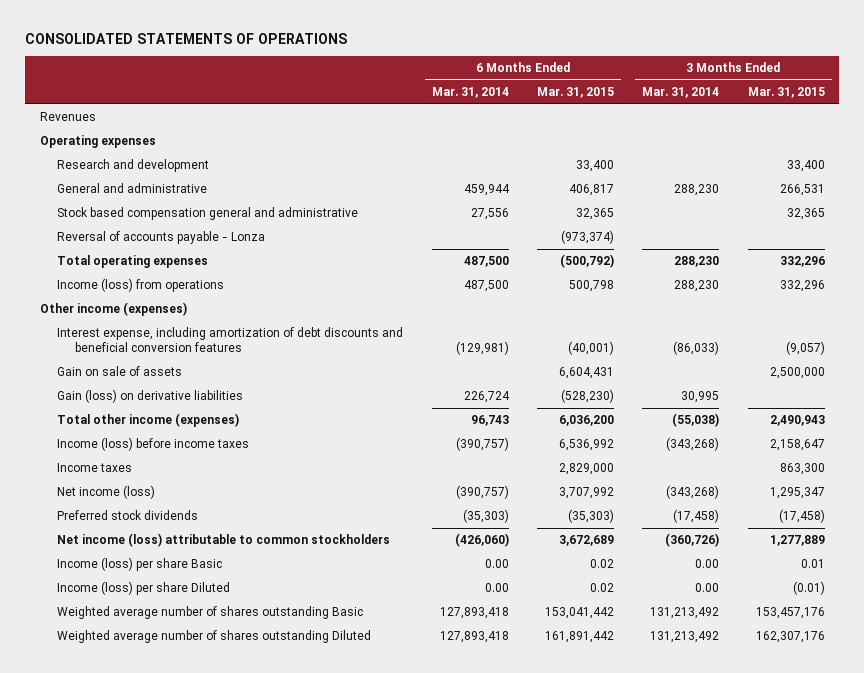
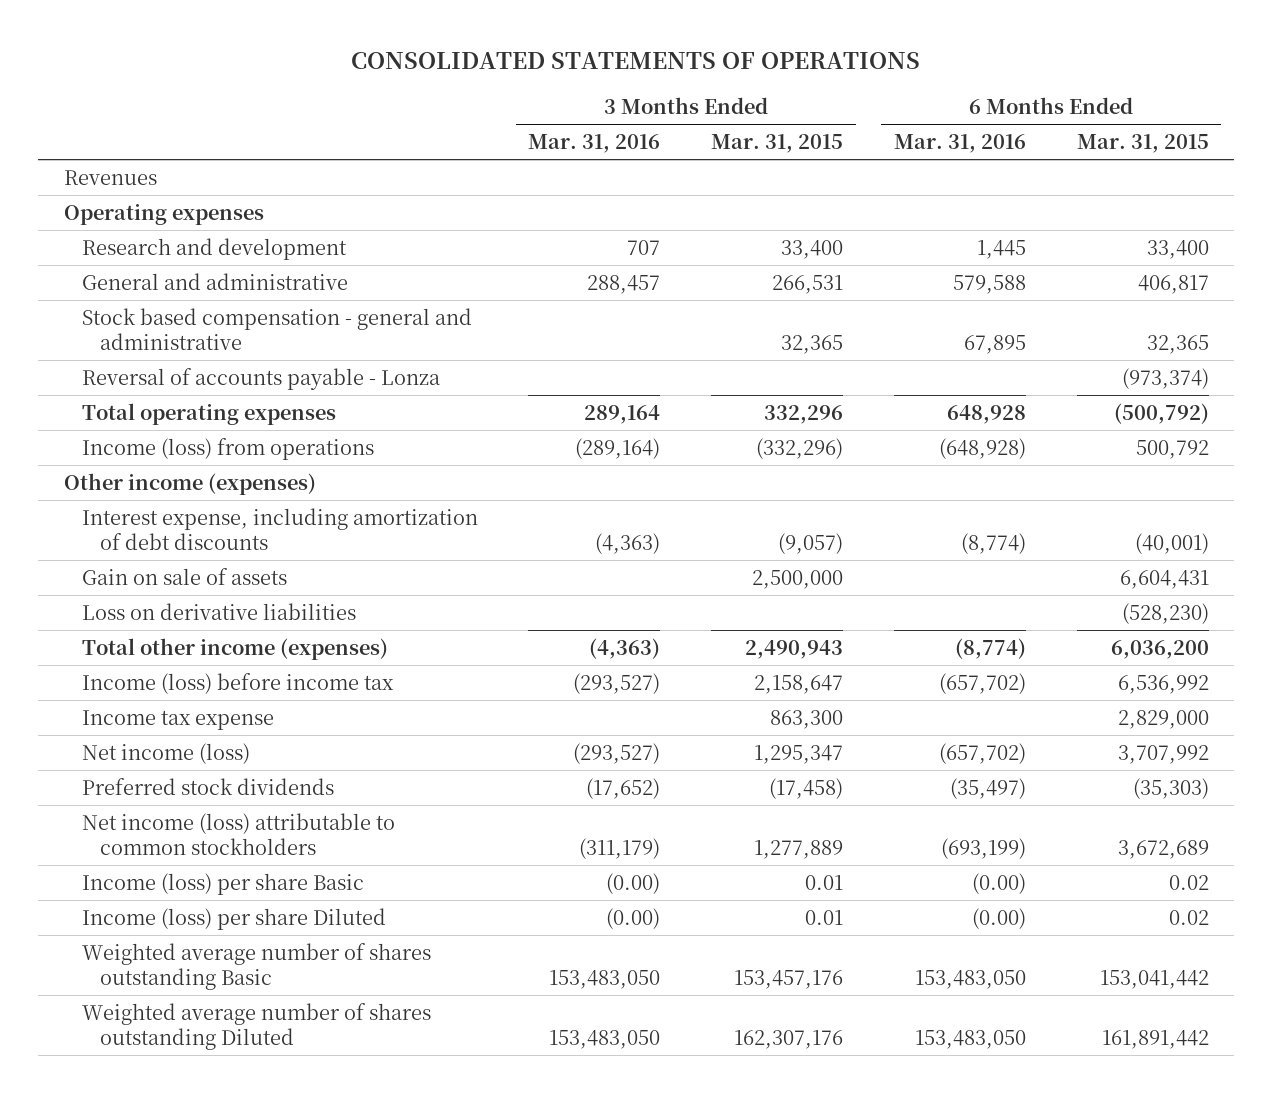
[431,87,509,99] Mar. 31, 2014 -> none
[642,87,720,99] Mar. 31, 2014 -> none
none -> [528,133,661,153] Mar. 31, 2016
none -> [893,133,1026,153] Mar. 31, 2016
[57,207,359,221] Stock based compensation general and administrative -> [81,307,472,350] Stock based compensation - general and administrative
[568,280,614,293] 500,798 -> [1135,439,1209,459] 500,792
[779,280,825,293] 332,296 -> [756,437,844,459] (332,296)
[57,327,404,353] Interest expense, including amortization of debt discounts and beneficial conversion features -> [81,507,478,550] Interest expense, including amortization of debt discounts
[57,389,244,404] Gain (loss) on derivative liabilities -> [81,602,356,620] Loss on derivative liabilities
[57,437,250,452] Income (loss) before income taxes -> [81,672,394,694] Income (loss) before income tax
[57,463,133,473] Income taxes -> [81,709,274,730] Income tax expense
[792,581,825,596] (0.01) -> [805,909,844,925] 0.01

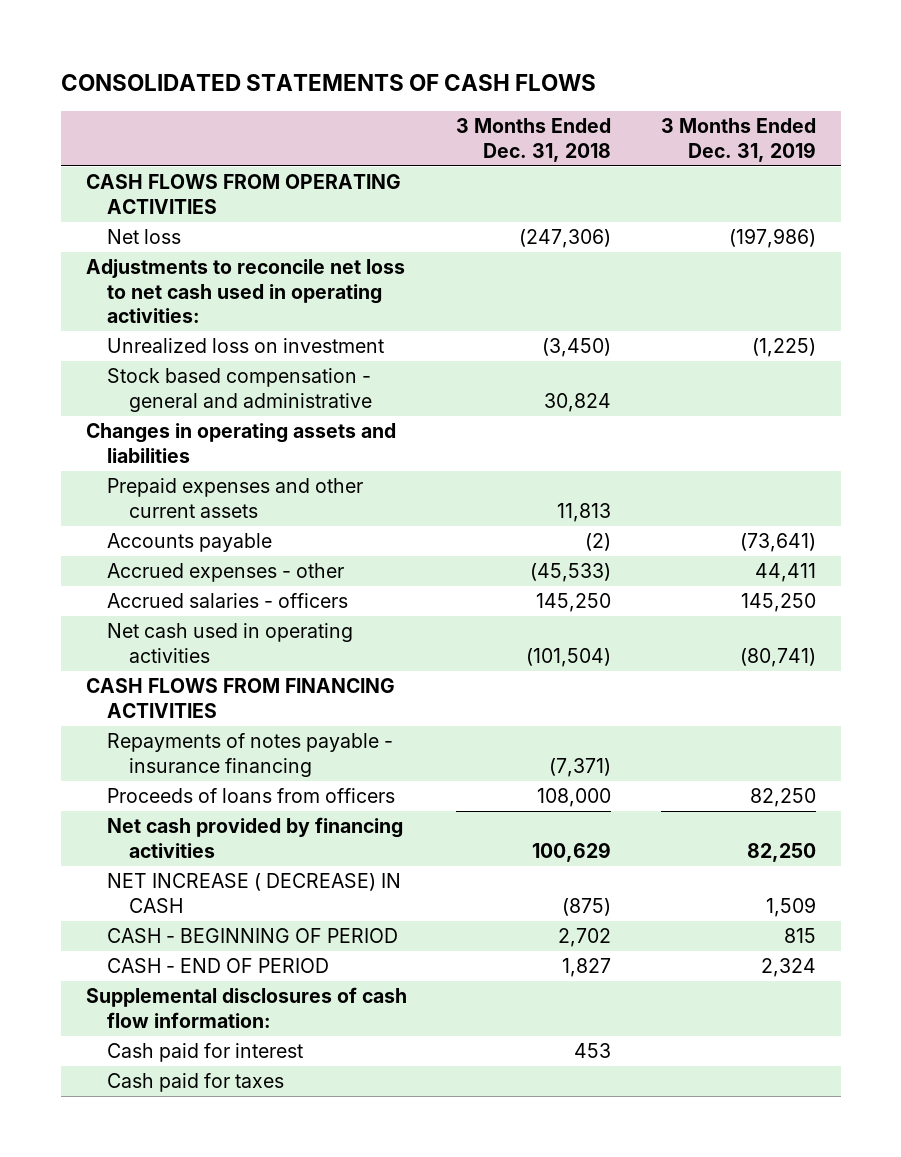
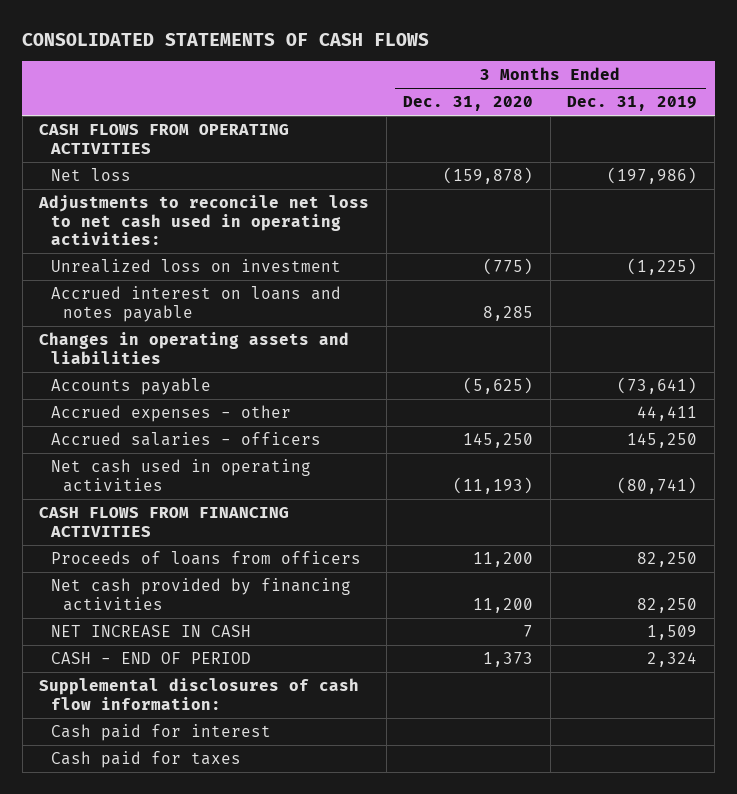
[456,118,612,162] 3 Months Ended Dec. 31, 2018 -> none
none -> [403,96,534,112] Dec. 31, 2020
[107,368,373,412] Stock based compensation - general and administrative -> none
none -> [51,285,342,322] Accrued interest on loans and notes payable
[107,478,364,518] Prepaid expenses and other current assets -> none
[107,733,394,777] Repayments of notes payable - insurance financing -> none
[107,928,399,944] CASH - BEGINNING OF PERIOD -> none
[107,873,402,913] NET INCREASE ( DECREASE) IN CASH -> [51,624,252,637] NET INCREASE IN CASH

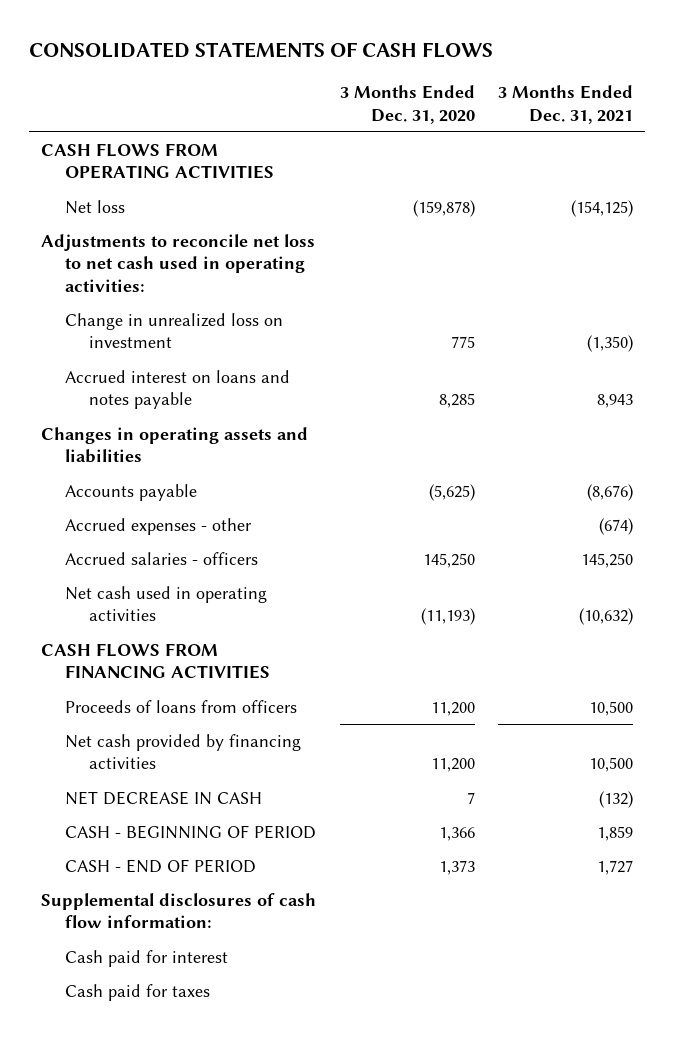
[567,96,698,112] Dec. 31, 2019 -> none
none -> [498,85,634,124] 3 Months Ended Dec. 31, 2021
[51,258,342,273] Unrealized loss on investment -> [65,312,284,349] Change in unrealized loss on investment
[483,257,534,275] (775) -> [450,336,475,349] 775
[51,624,252,637] NET INCREASE IN CASH -> [65,790,263,805] NET DECREASE IN CASH
none -> [65,824,317,839] CASH - BEGINNING OF PERIOD

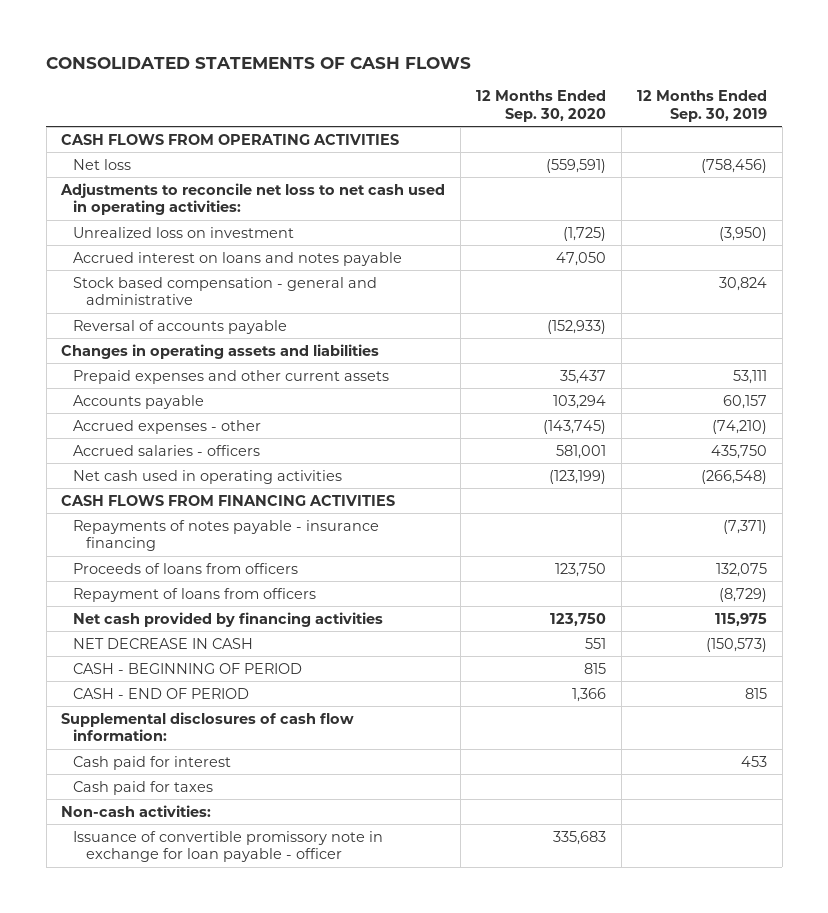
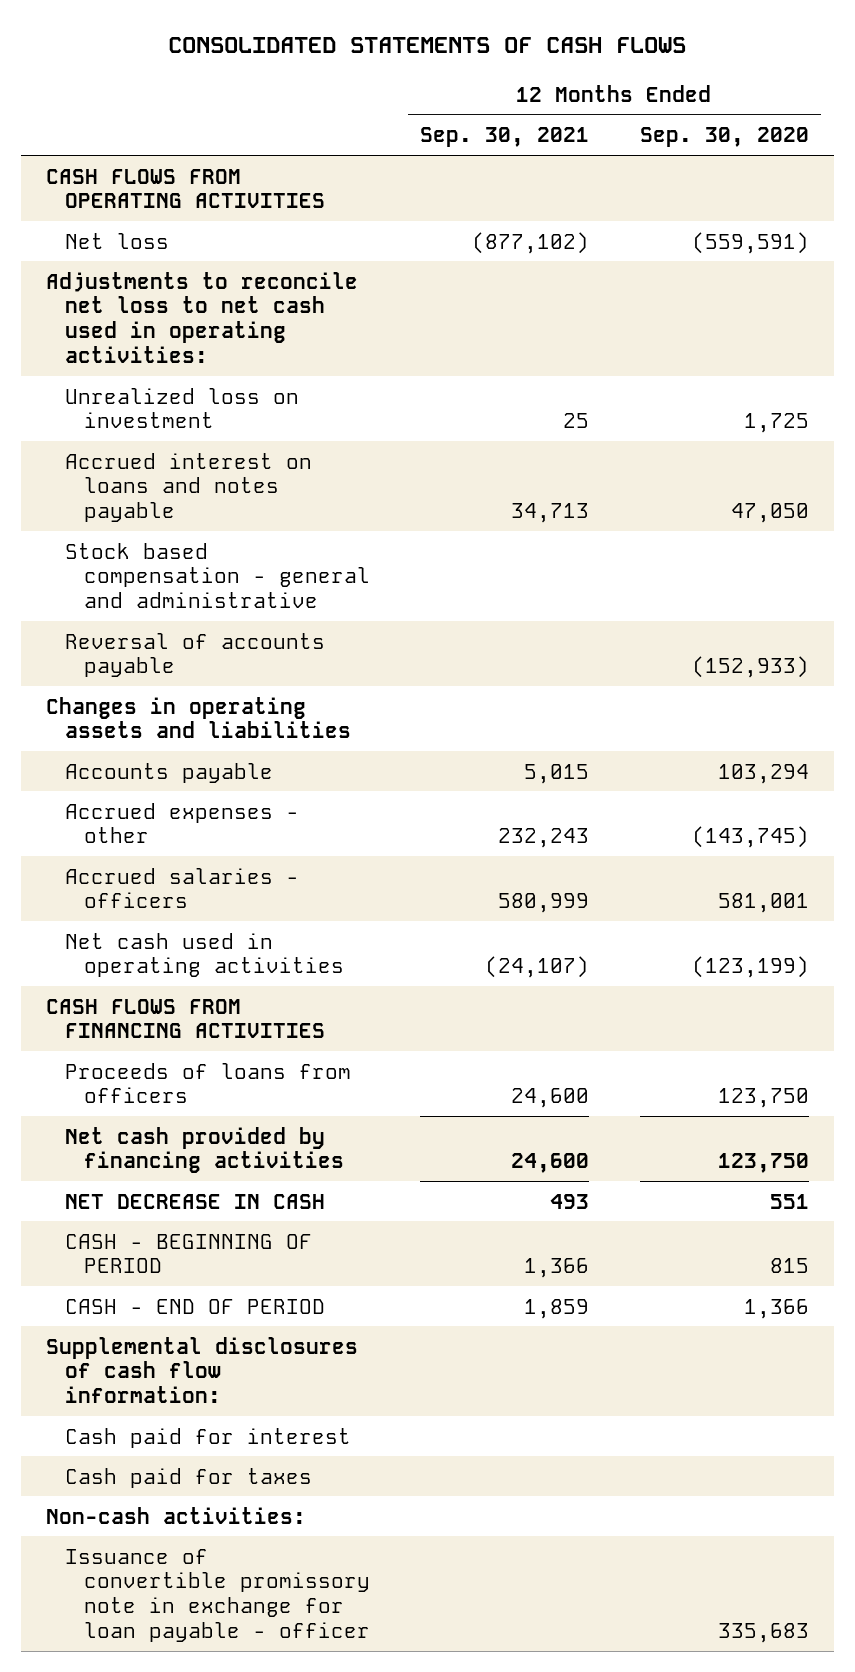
[636,90,767,122] 12 Months Ended Sep. 30, 2019 -> none
none -> [420,127,590,148] Sep. 30, 2021
[563,226,607,241] (1,725) -> [743,413,809,434] 1,725
[73,369,390,384] Prepaid expenses and other current assets -> none
[73,519,380,552] Repayments of notes payable - insurance financing -> none
[73,587,317,602] Repayment of loans from officers -> none

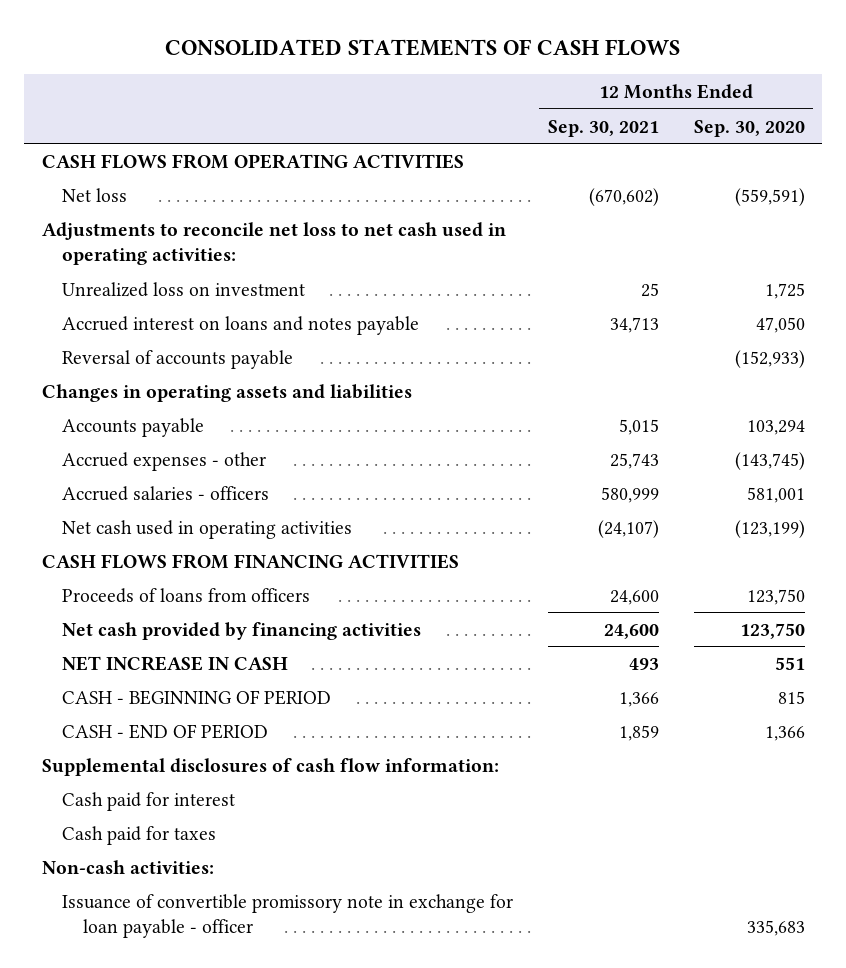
[472,231,590,254] (877,102) -> [589,187,660,206] (670,602)
[64,542,370,609] Stock based compensation - general and administrative -> none
[498,828,590,849] 232,243 -> [610,452,660,469] 25,743
[64,1193,325,1209] NET DECREASE IN CASH -> [62,655,289,671] NET INCREASE IN CASH

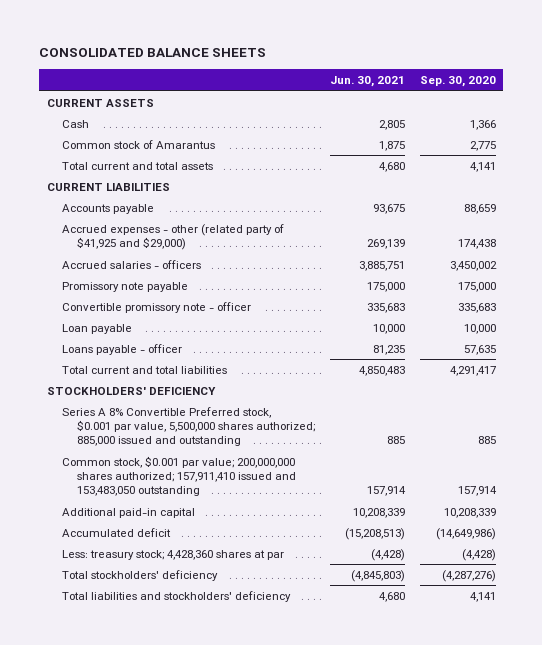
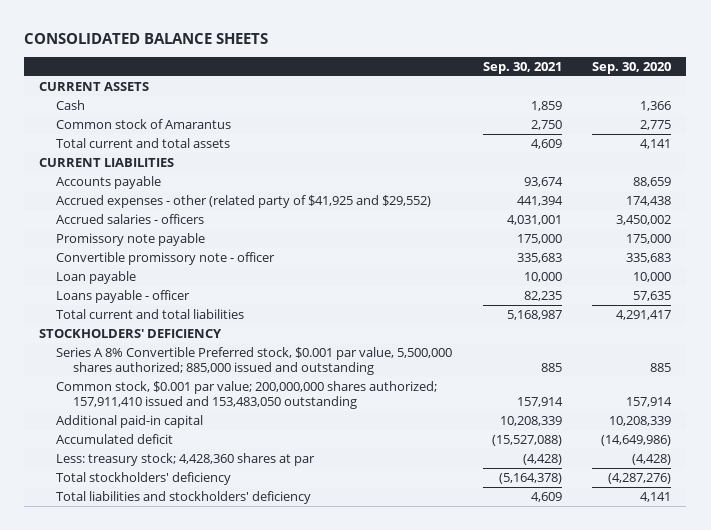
[329,75,405,87] Jun. 30, 2021 -> none
none -> [482,61,562,74] Sep. 30, 2021
[61,223,284,250] Accrued expenses - other (related party of $41,925 and $29,000) -> [56,195,432,209] Accrued expenses - other (related party of $41,925 and $29,552)

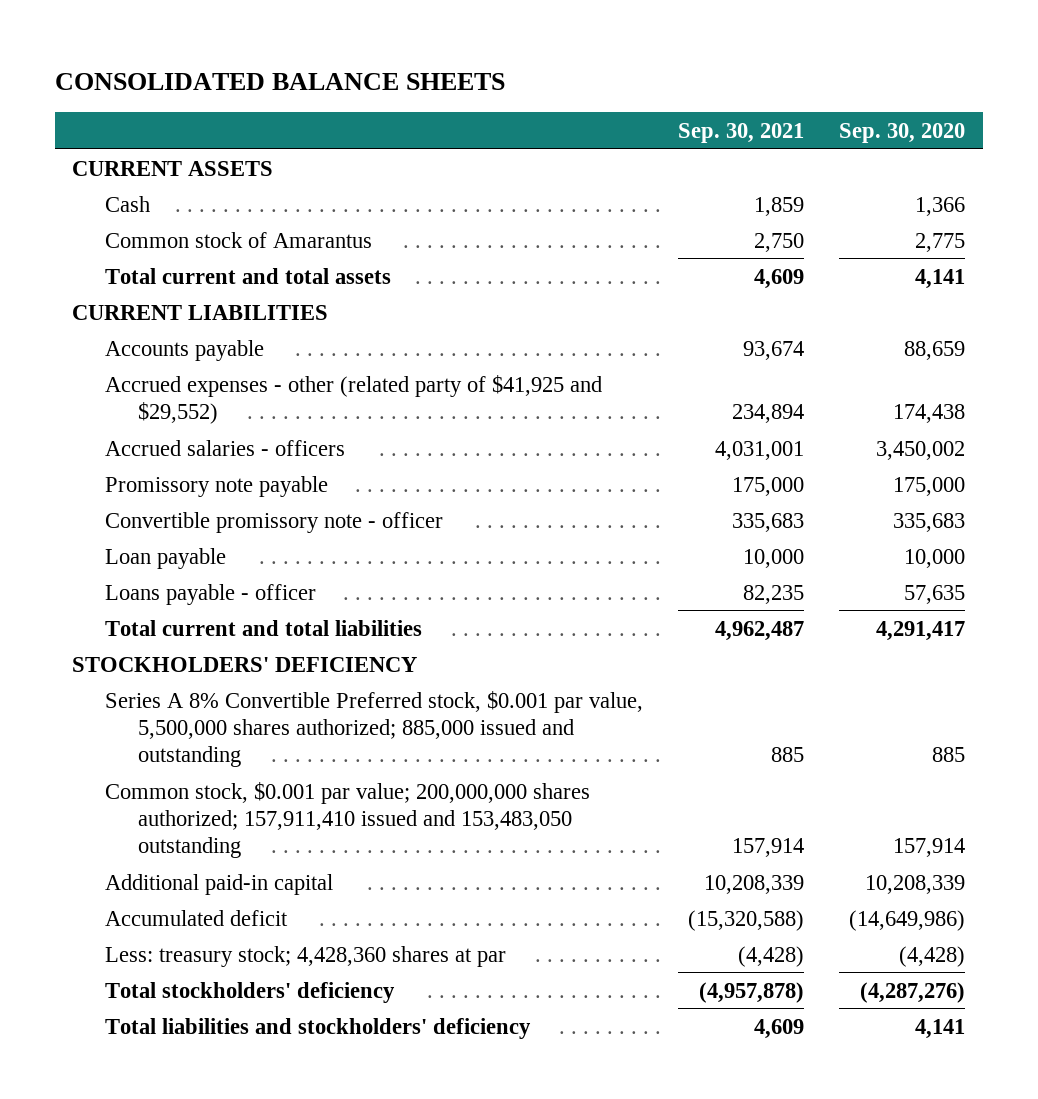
[516,196,563,207] 441,394 -> [732,403,805,423] 234,894
[506,310,562,321] 5,168,987 -> [715,620,805,641] 4,962,487
[491,435,562,447] (15,527,088) -> [688,909,805,931] (15,320,588)
[498,473,562,485] (5,164,378) -> [699,981,805,1003] (4,957,878)

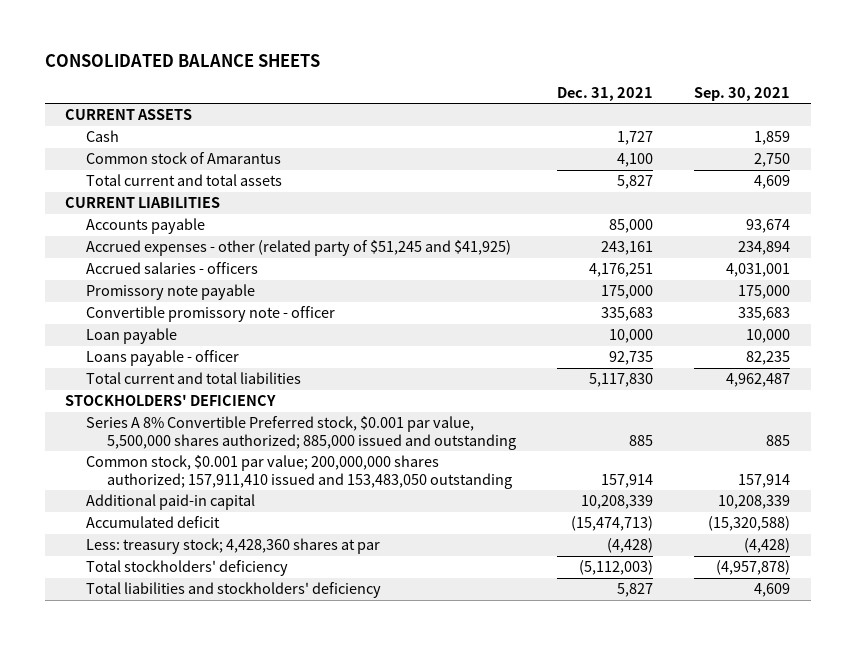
[839,122,966,143] Sep. 30, 2020 -> none
none -> [557,86,654,101] Dec. 31, 2021
[105,374,603,424] Accrued expenses - other (related party of $41,925 and $29,552) -> [86,240,512,257] Accrued expenses - other (related party of $51,245 and $41,925)

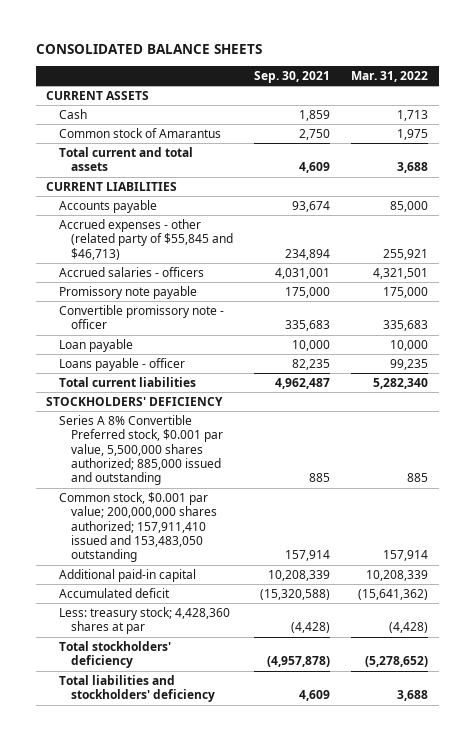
[557,86,654,101] Dec. 31, 2021 -> none
none -> [351,70,429,82] Mar. 31, 2022
[86,240,512,257] Accrued expenses - other (related party of $51,245 and $41,925) -> [58,218,233,260] Accrued expenses - other (related party of $55,845 and $46,713)
[86,372,302,385] Total current and total liabilities -> [58,376,196,387] Total current liabilities

